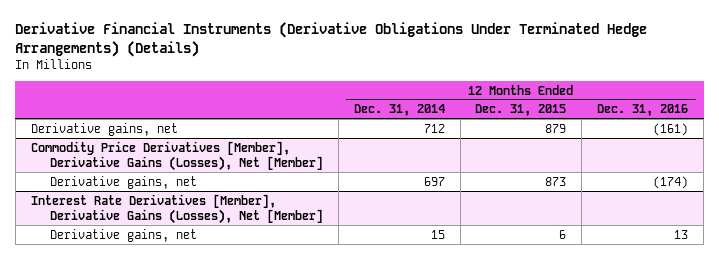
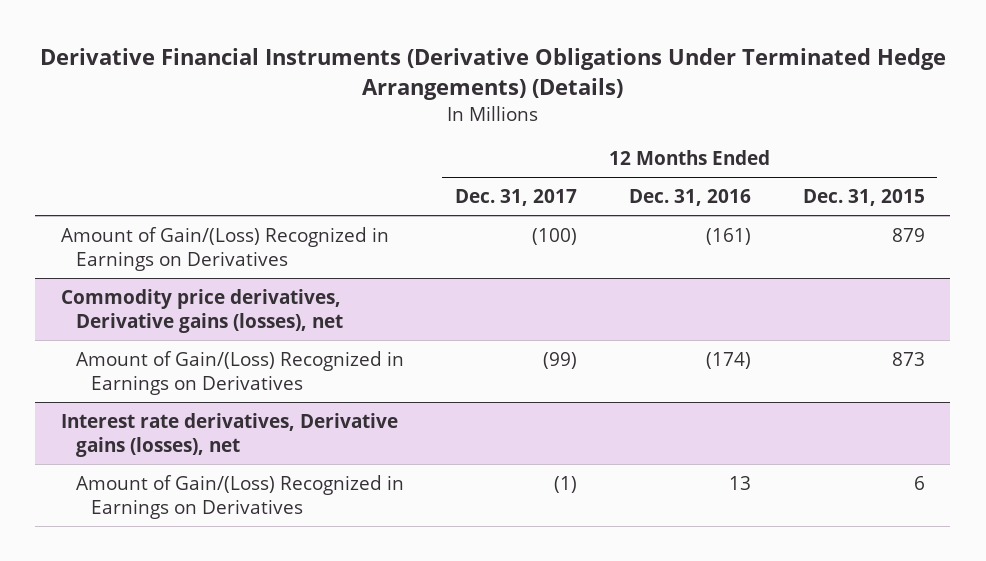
[353,104,445,117] Dec. 31, 2014 -> none
none -> [455,189,578,207] Dec. 31, 2017
[30,122,178,136] Derivative gains, net -> [60,226,389,271] Amount of Gain/(Loss) Recognized in Earnings on Derivatives
[30,140,323,171] Commodity Price Derivatives [Member], Derivative Gains (Losses), Net [Member] -> [60,288,343,333] Commodity price derivatives, Derivative gains (losses), net
[49,175,197,189] Derivative gains, net -> [75,350,404,395] Amount of Gain/(Loss) Recognized in Earnings on Derivatives
[30,193,323,224] Interest Rate Derivatives [Member], Derivative Gains (Losses), Net [Member] -> [60,412,398,457] Interest rate derivatives, Derivative gains (losses), net
[49,228,197,242] Derivative gains, net -> [75,474,404,519] Amount of Gain/(Loss) Recognized in Earnings on Derivatives

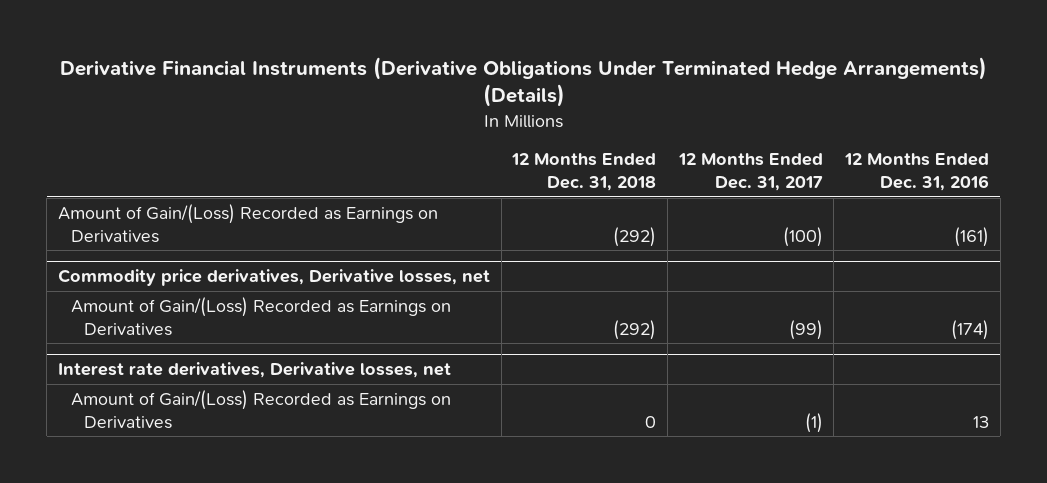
[802,189,925,207] Dec. 31, 2015 -> none
none -> [511,153,657,192] 12 Months Ended Dec. 31, 2018
[60,226,389,271] Amount of Gain/(Loss) Recognized in Earnings on Derivatives -> [57,203,438,243] Amount of Gain/(Loss) Recorded as Earnings on Derivatives
[60,288,343,333] Commodity price derivatives, Derivative gains (losses), net -> [57,269,490,287] Commodity price derivatives, Derivative losses, net
[75,350,404,395] Amount of Gain/(Loss) Recognized in Earnings on Derivatives -> [71,296,452,336] Amount of Gain/(Loss) Recorded as Earnings on Derivatives
[60,412,398,457] Interest rate derivatives, Derivative gains (losses), net -> [57,362,451,379] Interest rate derivatives, Derivative losses, net
[75,474,404,519] Amount of Gain/(Loss) Recognized in Earnings on Derivatives -> [71,389,452,429] Amount of Gain/(Loss) Recorded as Earnings on Derivatives

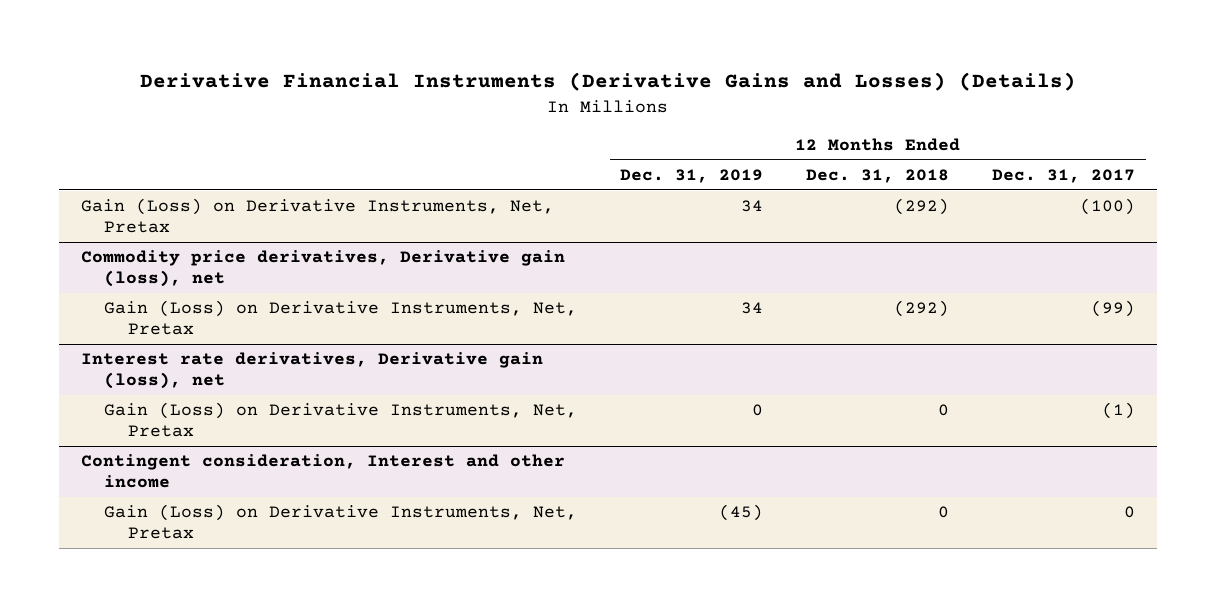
[59,56,987,108] Derivative Financial Instruments (Derivative Obligations Under Terminated Hedge Arrangements) (Details) -> [139,72,1076,92] Derivative Financial Instruments (Derivative Gains and Losses) (Details)
[844,153,990,192] 12 Months Ended Dec. 31, 2016 -> none
none -> [620,168,764,183] Dec. 31, 2019
[57,203,438,243] Amount of Gain/(Loss) Recorded as Earnings on Derivatives -> [80,198,554,234] Gain (Loss) on Derivative Instruments, Net, Pretax
[57,269,490,287] Commodity price derivatives, Derivative losses, net -> [80,250,565,288] Commodity price derivatives, Derivative gain (loss), net
[71,296,452,336] Amount of Gain/(Loss) Recorded as Earnings on Derivatives -> [104,300,578,336] Gain (Loss) on Derivative Instruments, Net, Pretax
[57,362,451,379] Interest rate derivatives, Derivative losses, net -> [80,352,543,390] Interest rate derivatives, Derivative gain (loss), net
[71,389,452,429] Amount of Gain/(Loss) Recorded as Earnings on Derivatives -> [104,402,578,438] Gain (Loss) on Derivative Instruments, Net, Pretax
none -> [80,454,565,489] Contingent consideration, Interest and other income
none -> [104,504,578,540] Gain (Loss) on Derivative Instruments, Net, Pretax

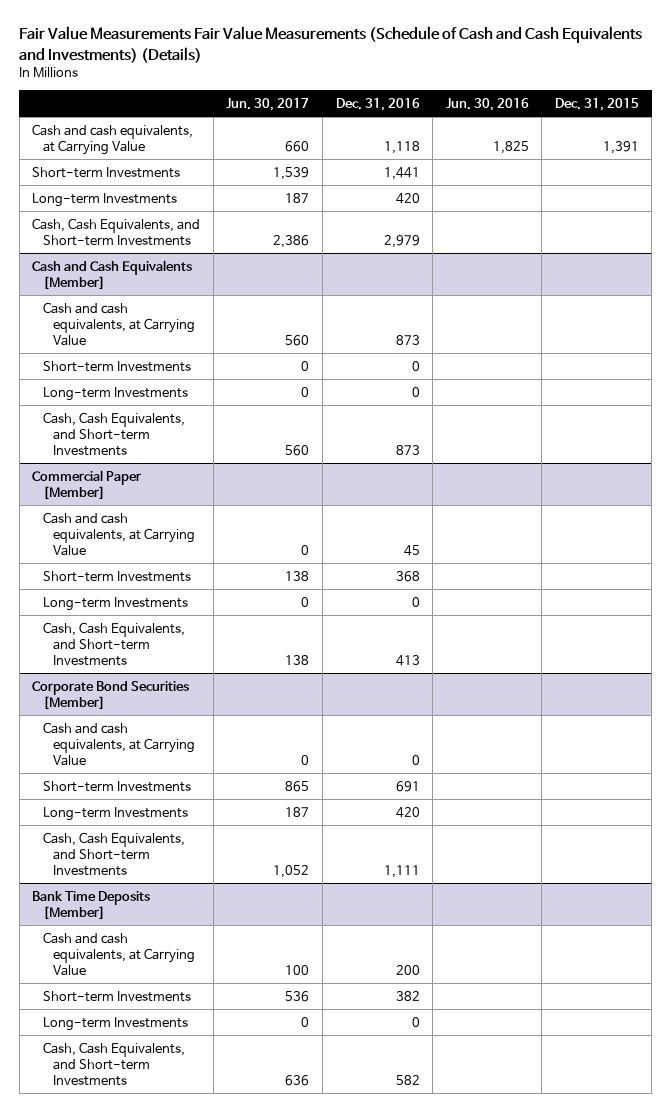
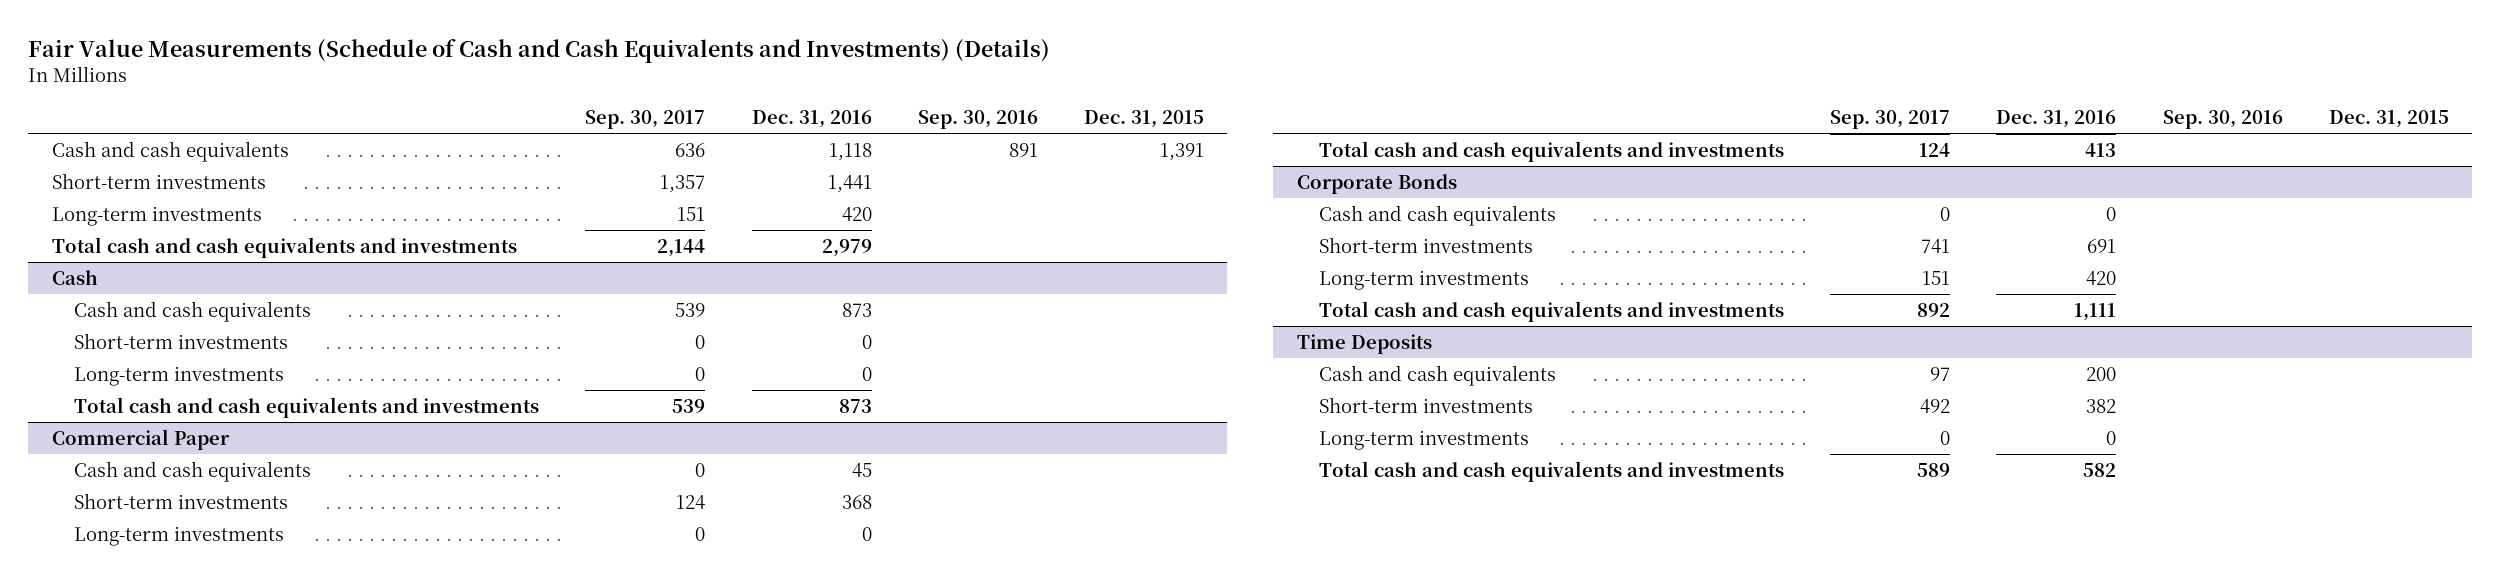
[19,26,643,63] Fair Value Measurements Fair Value Measurements (Schedule of Cash and Cash Equivalents and Investments) (Details) -> [28,39,1051,64] Fair Value Measurements (Schedule of Cash and Cash Equivalents and Investments) (Details)
[226,97,310,111] Jun. 30, 2017 -> none
[445,97,529,111] Jun. 30, 2016 -> none
none -> [585,109,706,129] Sep. 30, 2017
none -> [917,109,1038,129] Sep. 30, 2016
[32,123,194,155] Cash and cash equivalents, at Carrying Value -> [51,140,289,162] Cash and cash equivalents
[32,166,181,178] Short-term Investments -> [51,172,266,189] Short-term investments
[32,192,178,207] Long-term Investments -> [51,205,262,226] Long-term investments
[32,217,201,246] Cash, Cash Equivalents, and Short-term Investments -> [51,236,517,258] Total cash and cash equivalents and investments
[32,259,193,290] Cash and Cash Equivalents [Member] -> [51,269,98,285] Cash
[42,301,195,346] Cash and cash equivalents, at Carrying Value -> [73,300,311,322] Cash and cash equivalents
[42,360,191,372] Short-term Investments -> [73,332,288,349] Short-term investments
[42,386,188,401] Long-term Investments -> [73,365,284,386] Long-term investments
[42,411,185,456] Cash, Cash Equivalents, and Short-term Investments -> [73,396,539,418] Total cash and cash equivalents and investments
[32,469,142,500] Commercial Paper [Member] -> [51,428,230,450] Commercial Paper
[42,511,195,556] Cash and cash equivalents, at Carrying Value -> [73,460,311,482] Cash and cash equivalents
[42,570,191,582] Short-term Investments -> [73,492,288,509] Short-term investments
[42,596,188,611] Long-term Investments -> [73,525,284,546] Long-term investments
[42,621,185,666] Cash, Cash Equivalents, and Short-term Investments -> [1318,140,1784,162] Total cash and cash equivalents and investments
[32,680,190,710] Corporate Bond Securities [Member] -> [1296,173,1457,194] Corporate Bonds
[42,721,195,766] Cash and cash equivalents, at Carrying Value -> [1318,204,1556,226] Cash and cash equivalents
[42,780,191,792] Short-term Investments -> [1318,236,1533,253] Short-term investments
[42,806,188,821] Long-term Investments -> [1318,269,1529,290] Long-term investments
[42,831,185,876] Cash, Cash Equivalents, and Short-term Investments -> [1318,300,1784,322] Total cash and cash equivalents and investments
[32,890,151,920] Bank Time Deposits [Member] -> [1296,333,1432,354] Time Deposits
[42,931,195,976] Cash and cash equivalents, at Carrying Value -> [1318,364,1556,386] Cash and cash equivalents
[42,990,191,1002] Short-term Investments -> [1318,396,1533,413] Short-term investments
[42,1016,188,1031] Long-term Investments -> [1318,429,1529,450] Long-term investments
[42,1041,185,1086] Cash, Cash Equivalents, and Short-term Investments -> [1318,460,1784,482] Total cash and cash equivalents and investments

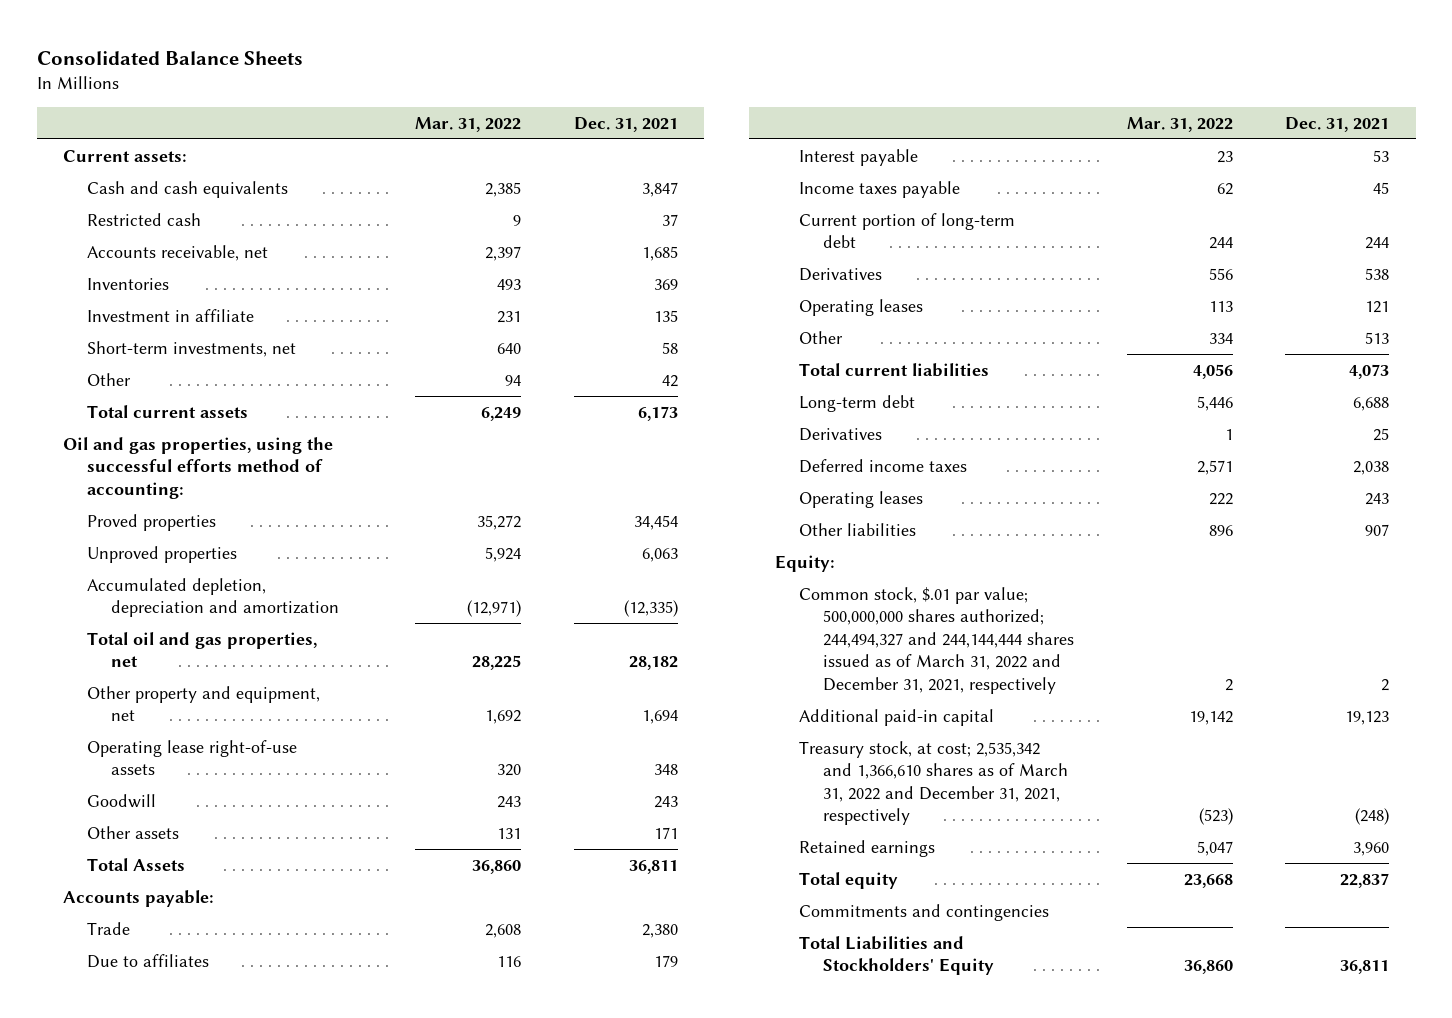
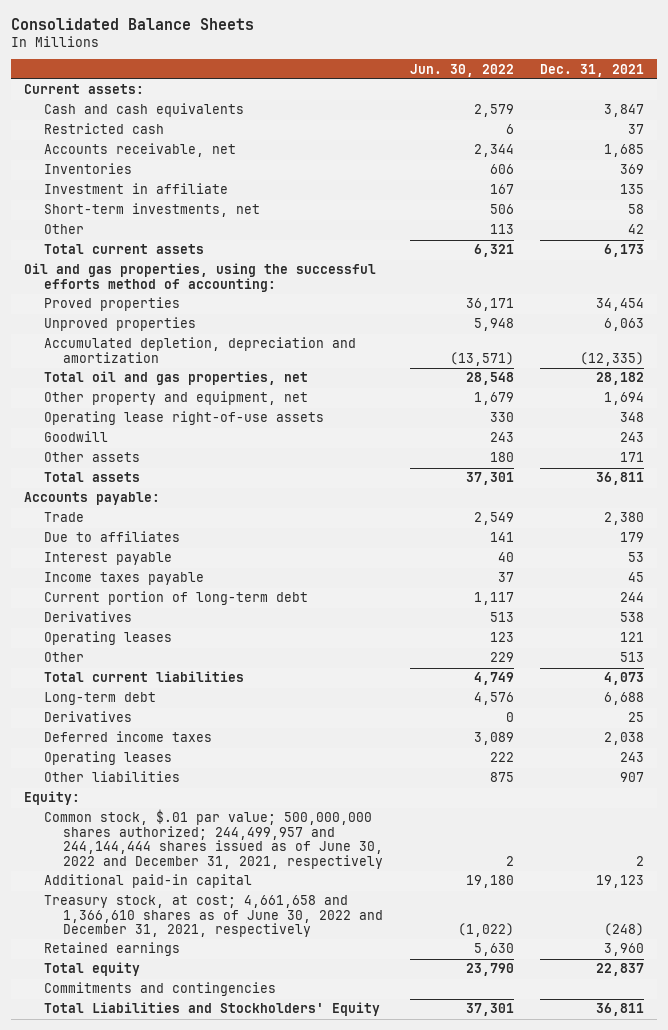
[414,116,521,132] Mar. 31, 2022 -> none
none -> [409,63,514,77] Jun. 30, 2022
[87,857,186,871] Total Assets -> [43,472,140,483] Total assets
[798,586,1075,694] Common stock, $.01 par value; 500,000,000 shares authorized; 244,494,327 and 244,144,444 shares issued as of March 31, 2022 and December 31, 2021, respectively -> [43,809,384,869] Common stock, $.01 par value; 500,000,000 shares authorized; 244,499,957 and 244,144,444 shares issued as of June 30, 2022 and December 31, 2021, respectively
[798,740,1069,826] Treasury stock, at cost; 2,535,342 and 1,366,610 shares as of March 31, 2022 and December 31, 2021, respectively -> [43,895,384,938] Treasury stock, at cost; 4,661,658 and 1,366,610 shares as of June 30, 2022 and December 31, 2021, respectively

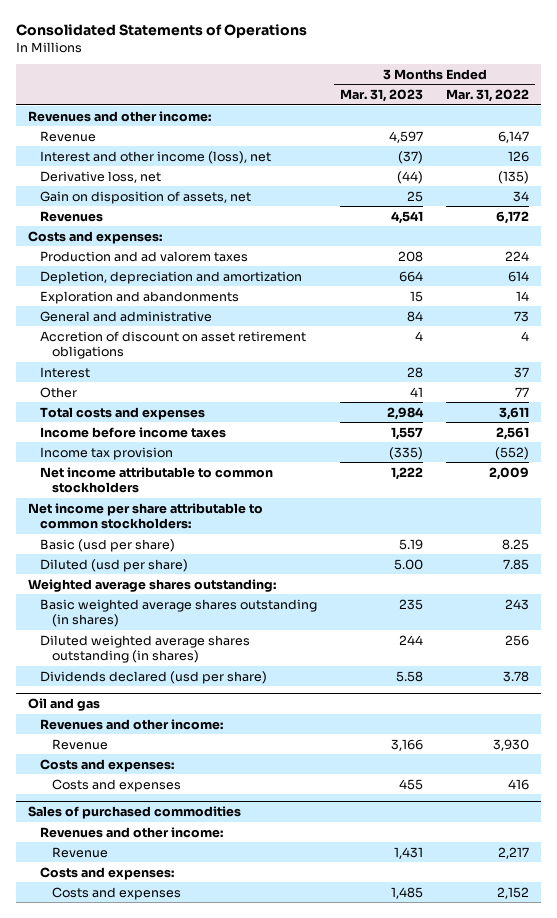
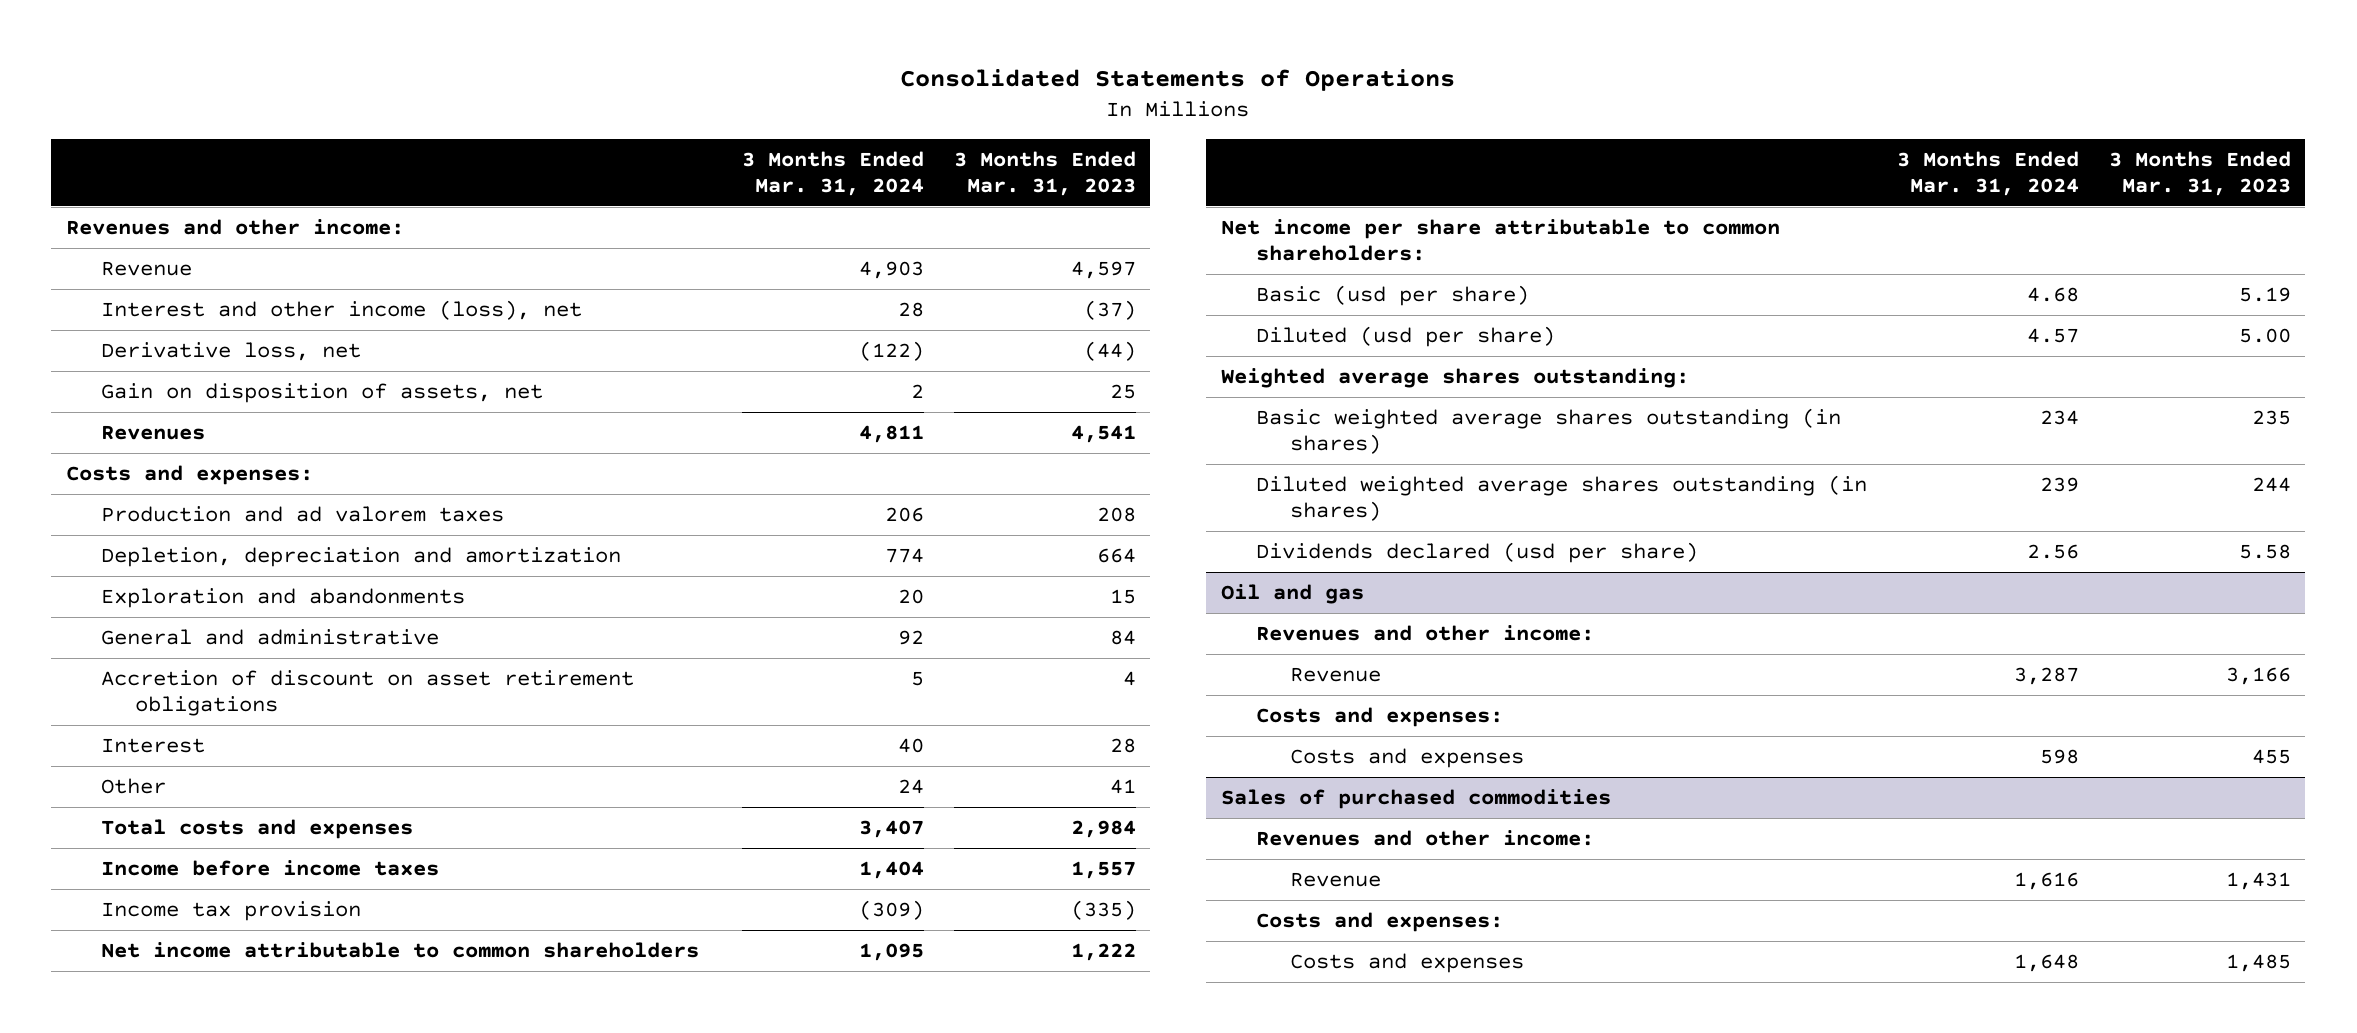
[446,89,530,103] Mar. 31, 2022 -> none
none -> [741,150,924,196] 3 Months Ended Mar. 31, 2024
[39,466,273,494] Net income attributable to common stockholders -> [100,942,699,959] Net income attributable to common shareholders
[27,502,263,530] Net income per share attributable to common stockholders: -> [1221,219,1781,261] Net income per share attributable to common shareholders:

